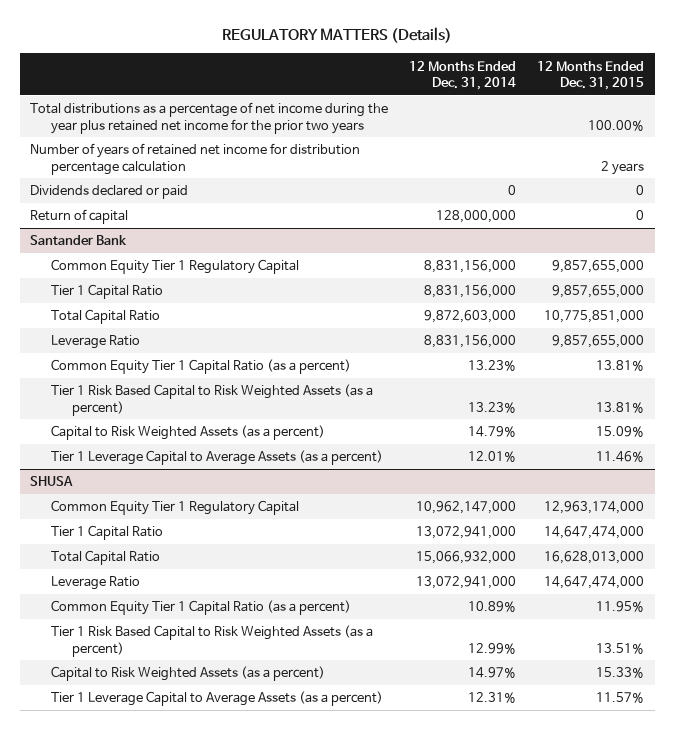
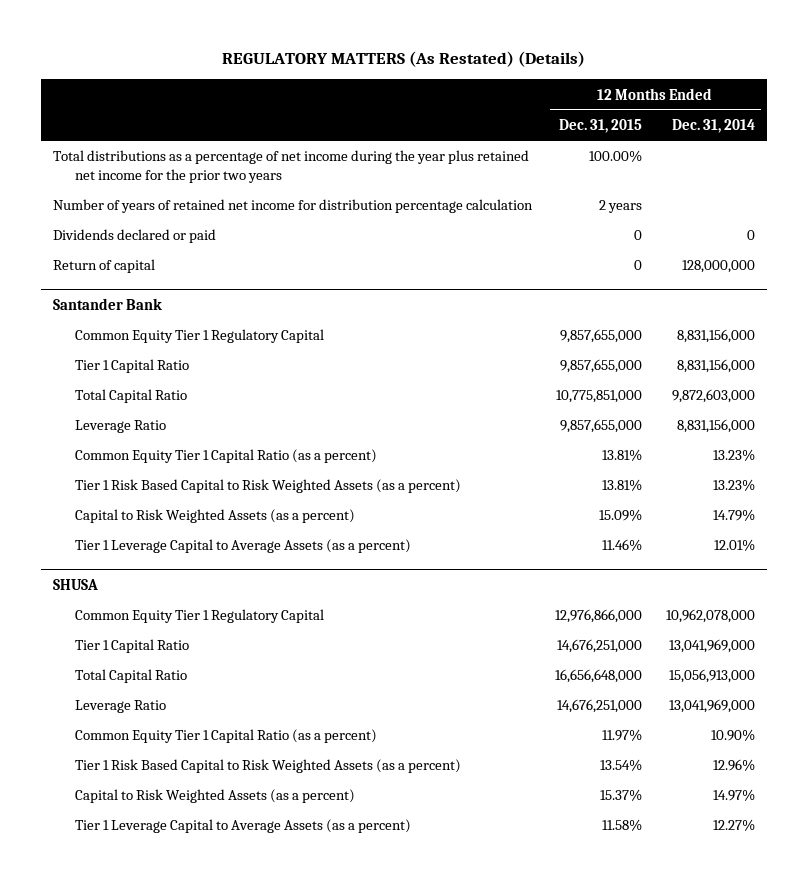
[222,27,453,44] REGULATORY MATTERS (Details) -> [221,51,585,68] REGULATORY MATTERS (As Restated) (Details)
[416,501,517,515] 10,962,147,000 -> [666,609,756,624] 10,962,078,000
[544,501,645,515] 12,963,174,000 -> [555,609,643,624] 12,976,866,000
[416,526,517,540] 13,072,941,000 -> [669,639,756,654] 13,041,969,000
[544,526,645,540] 14,647,474,000 -> [557,639,643,654] 14,676,251,000
[416,551,517,565] 15,066,932,000 -> [669,669,756,684] 15,056,913,000
[544,551,645,565] 16,628,013,000 -> [555,669,643,684] 16,656,648,000
[416,576,517,590] 13,072,941,000 -> [669,699,756,714] 13,041,969,000
[544,576,645,590] 14,647,474,000 -> [557,699,643,714] 14,676,251,000
[468,601,517,613] 10.89% -> [711,729,756,742] 10.90%
[596,601,645,613] 11.95% -> [602,729,643,742] 11.97%
[468,642,517,654] 12.99% -> [713,759,756,772] 12.96%
[596,642,645,654] 13.51% -> [600,759,643,772] 13.54%
[596,667,645,679] 15.33% -> [600,789,643,802] 15.37%
[468,692,517,704] 12.31% -> [713,819,756,832] 12.27%
[596,692,645,704] 11.57% -> [602,819,643,832] 11.58%

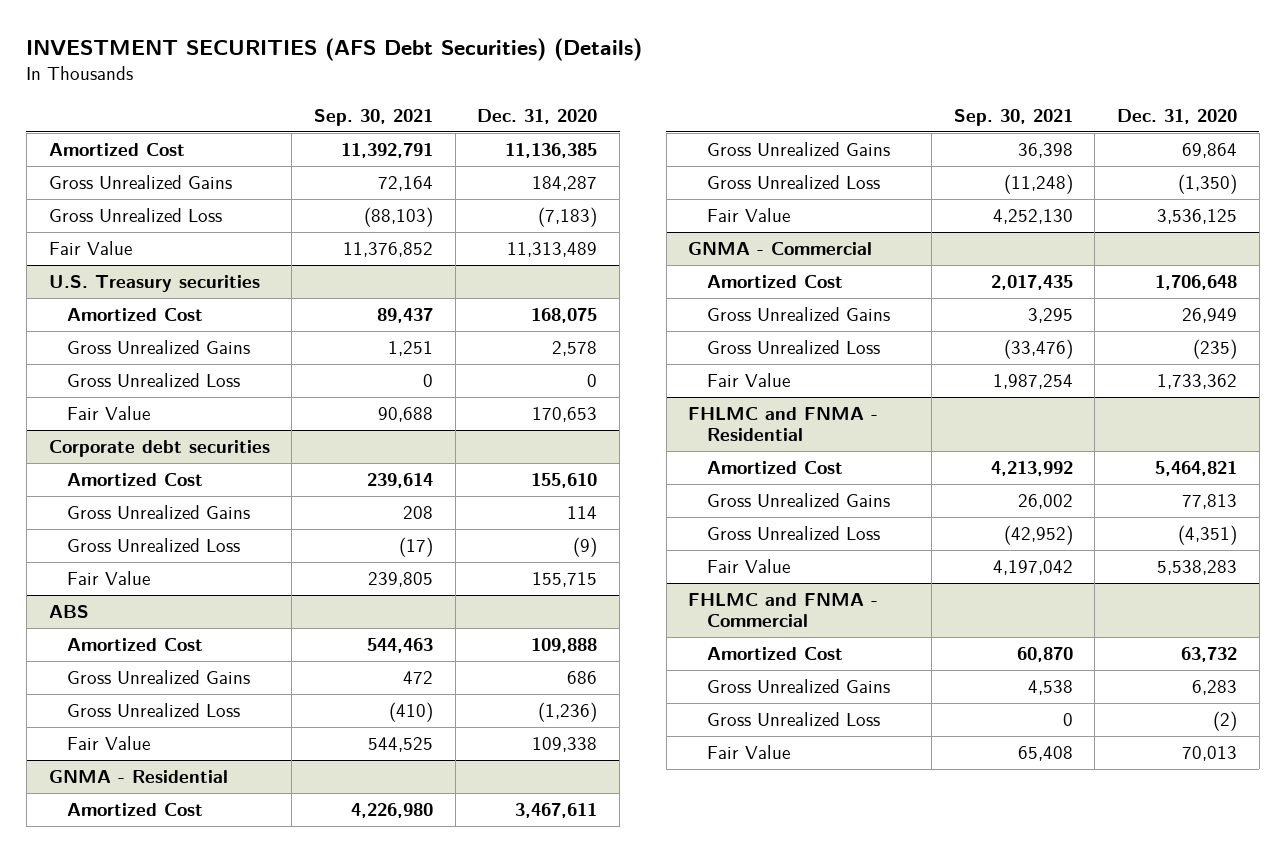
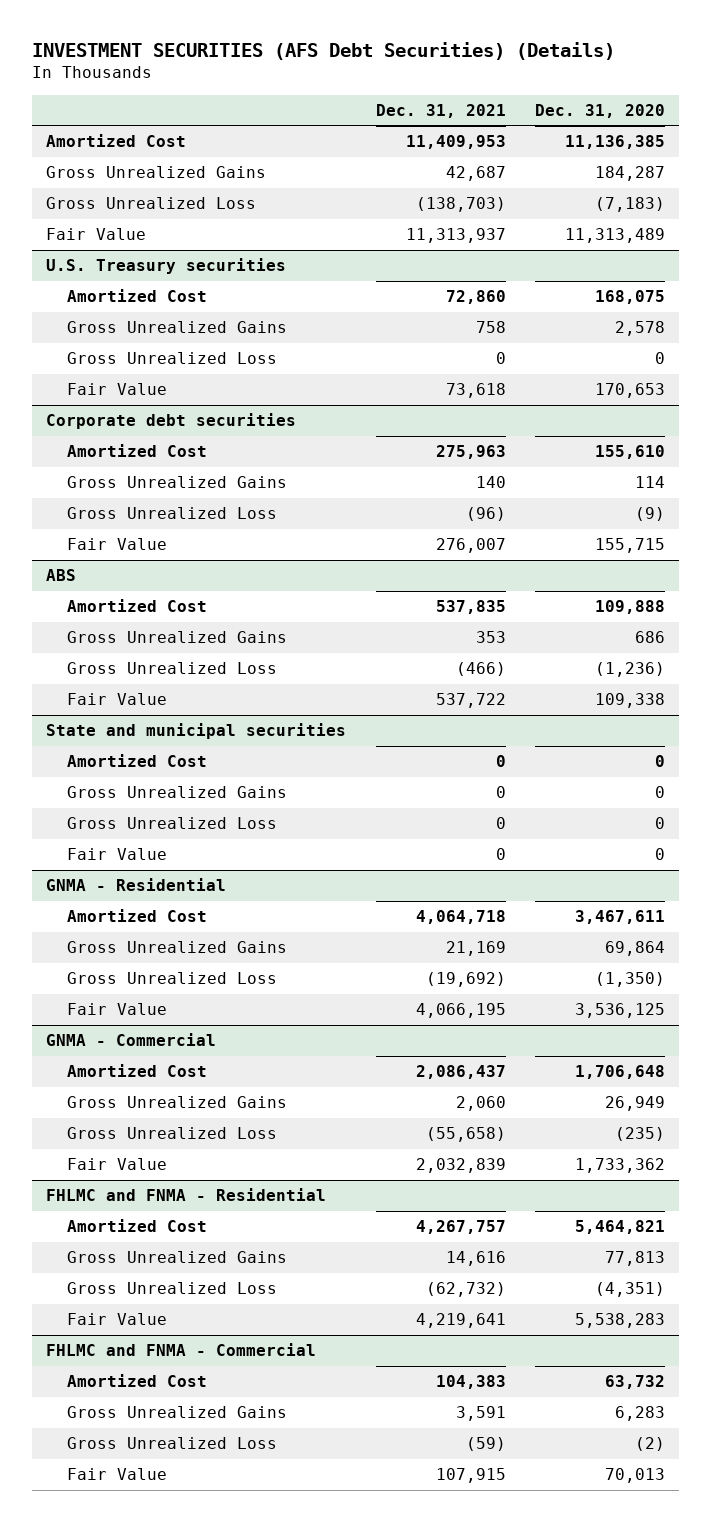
[313,108,433,126] Sep. 30, 2021 -> none
none -> [375,103,506,118] Dec. 31, 2021
none -> [46,723,347,740] State and municipal securities
none -> [66,754,207,768] Amortized Cost
none -> [66,786,287,799] Gross Unrealized Gains
none -> [66,817,277,830] Gross Unrealized Loss
none -> [66,848,167,861] Fair Value

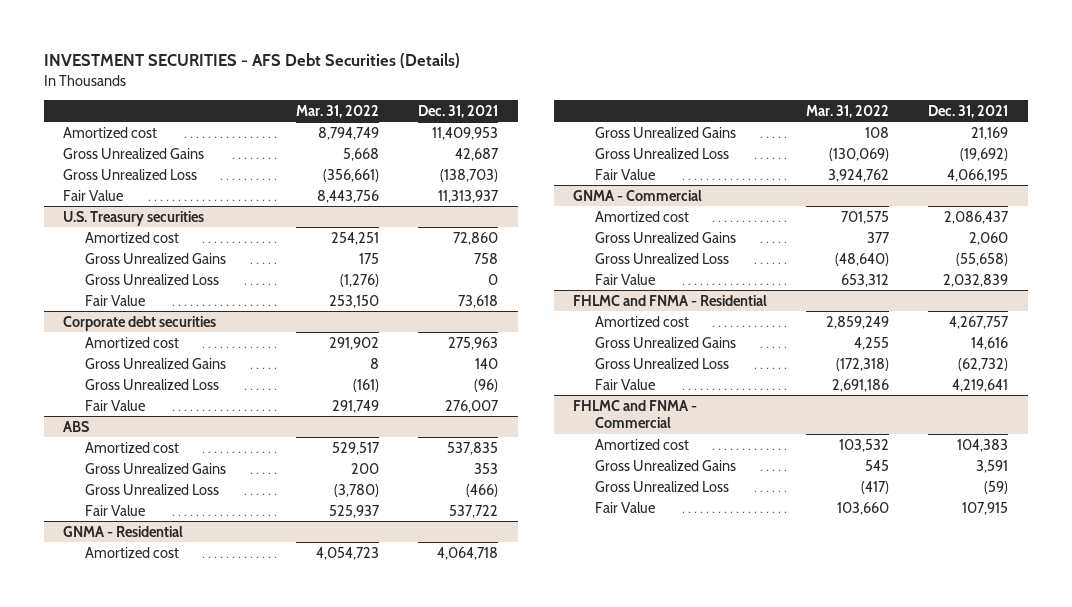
[31,41,615,60] INVESTMENT SECURITIES (AFS Debt Securities) (Details) -> [43,53,460,69] INVESTMENT SECURITIES - AFS Debt Securities (Details)
[534,103,665,118] Dec. 31, 2020 -> none
none -> [296,104,380,118] Mar. 31, 2022
[46,134,187,148] Amortized Cost -> [63,126,158,138] Amortized cost
[66,289,207,303] Amortized Cost -> [85,231,180,243] Amortized cost
[66,444,207,458] Amortized Cost -> [85,336,180,348] Amortized cost
[66,599,207,613] Amortized Cost -> [85,441,180,453] Amortized cost
[46,723,347,740] State and municipal securities -> none
[66,754,207,768] Amortized Cost -> none
[66,786,287,799] Gross Unrealized Gains -> none
[66,817,277,830] Gross Unrealized Loss -> none
[66,848,167,861] Fair Value -> none
[66,909,207,923] Amortized Cost -> [85,546,180,558] Amortized cost
[66,1064,207,1078] Amortized Cost -> [595,210,690,222] Amortized cost
[66,1219,207,1233] Amortized Cost -> [595,315,690,327] Amortized cost
[66,1374,207,1388] Amortized Cost -> [595,438,690,450] Amortized cost

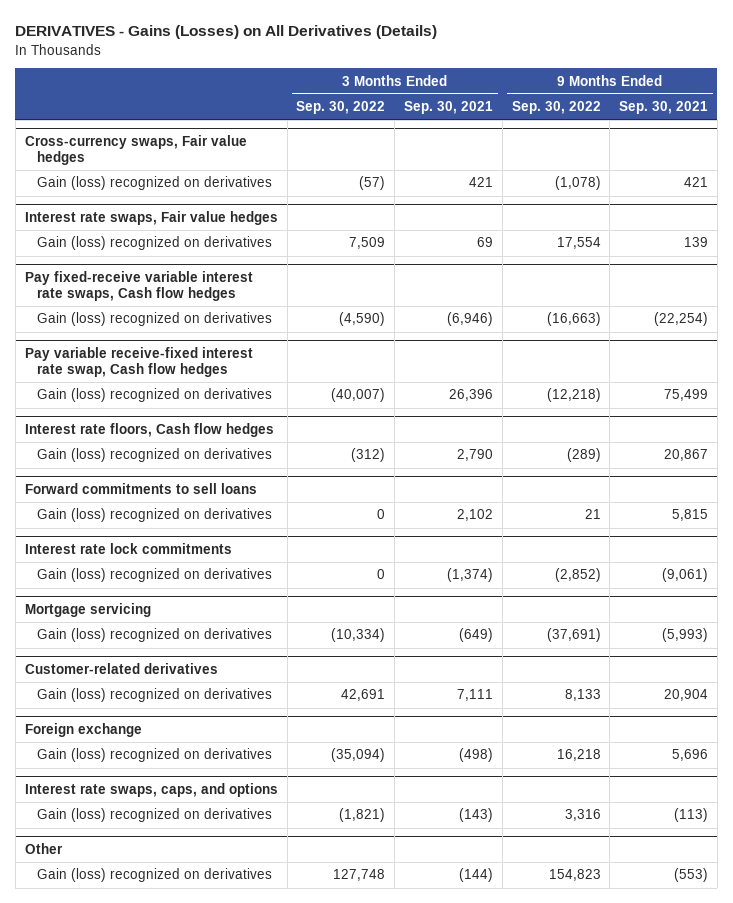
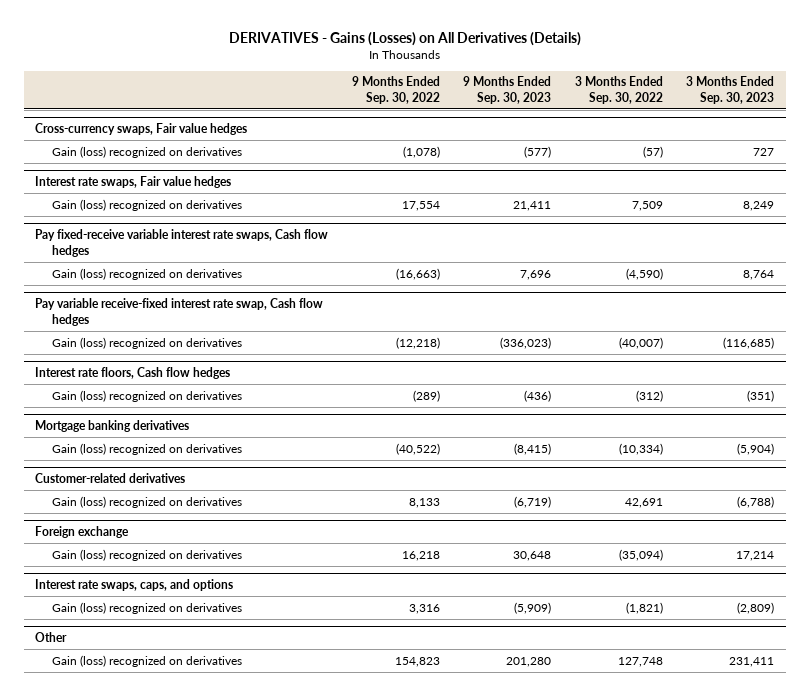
[403,101,493,115] Sep. 30, 2021 -> none
[619,101,709,115] Sep. 30, 2021 -> none
none -> [463,76,552,104] 9 Months Ended Sep. 30, 2023
none -> [685,76,774,104] 3 Months Ended Sep. 30, 2023
[24,482,257,494] Forward commitments to sell loans -> none
[24,542,232,554] Interest rate lock commitments -> none
[37,568,273,583] Gain (loss) recognized on derivatives -> none
[24,602,151,617] Mortgage servicing -> none
[37,628,273,643] Gain (loss) recognized on derivatives -> none
none -> [35,420,190,433] Mortgage banking derivatives
[377,509,386,520] 0 -> [618,442,663,455] (10,334)
[584,509,601,520] 21 -> [395,442,440,455] (40,522)

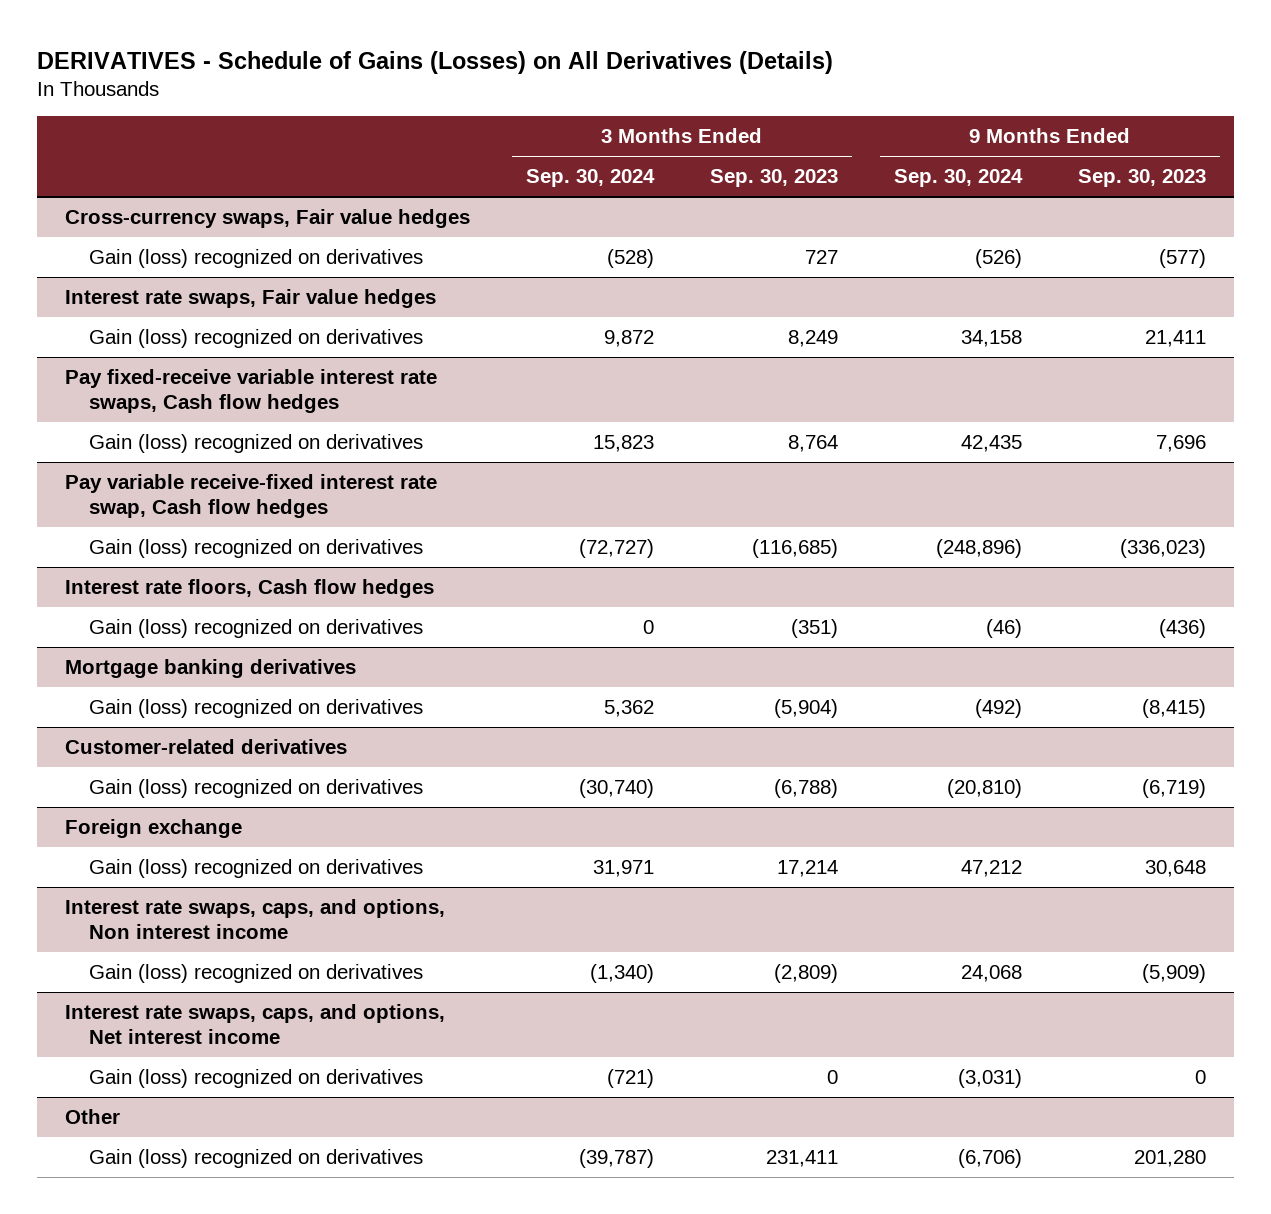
[228,31,581,46] DERIVATIVES - Gains (Losses) on All Derivatives (Details) -> [36,50,833,74] DERIVATIVES - Schedule of Gains (Losses) on All Derivatives (Details)
[351,76,440,104] 9 Months Ended Sep. 30, 2022 -> none
[574,76,663,104] 3 Months Ended Sep. 30, 2022 -> none
none -> [525,169,655,188] Sep. 30, 2024
none -> [894,169,1024,188] Sep. 30, 2024
[35,579,234,592] Interest rate swaps, caps, and options -> [64,898,445,939] Interest rate swaps, caps, and options, Non interest income
none -> [64,1003,445,1044] Interest rate swaps, caps, and options, Net interest income
none -> [88,1068,423,1088] Gain (loss) recognized on derivatives

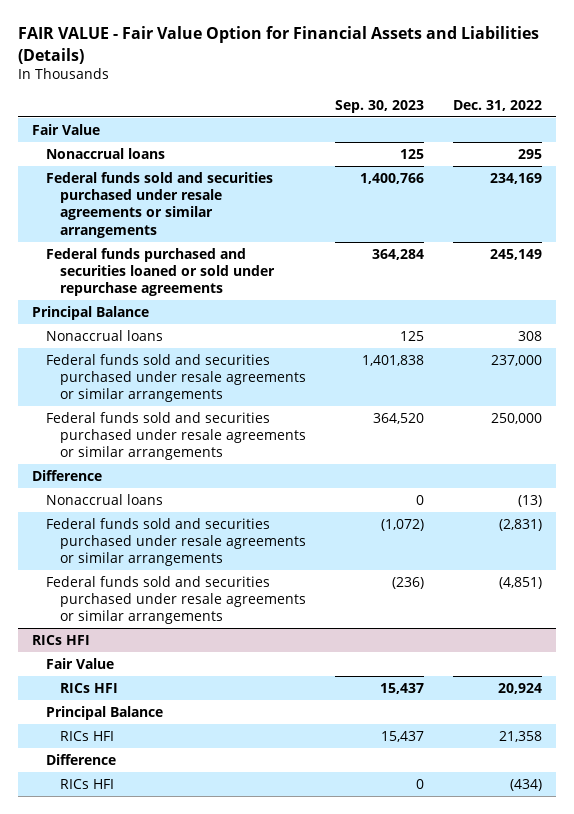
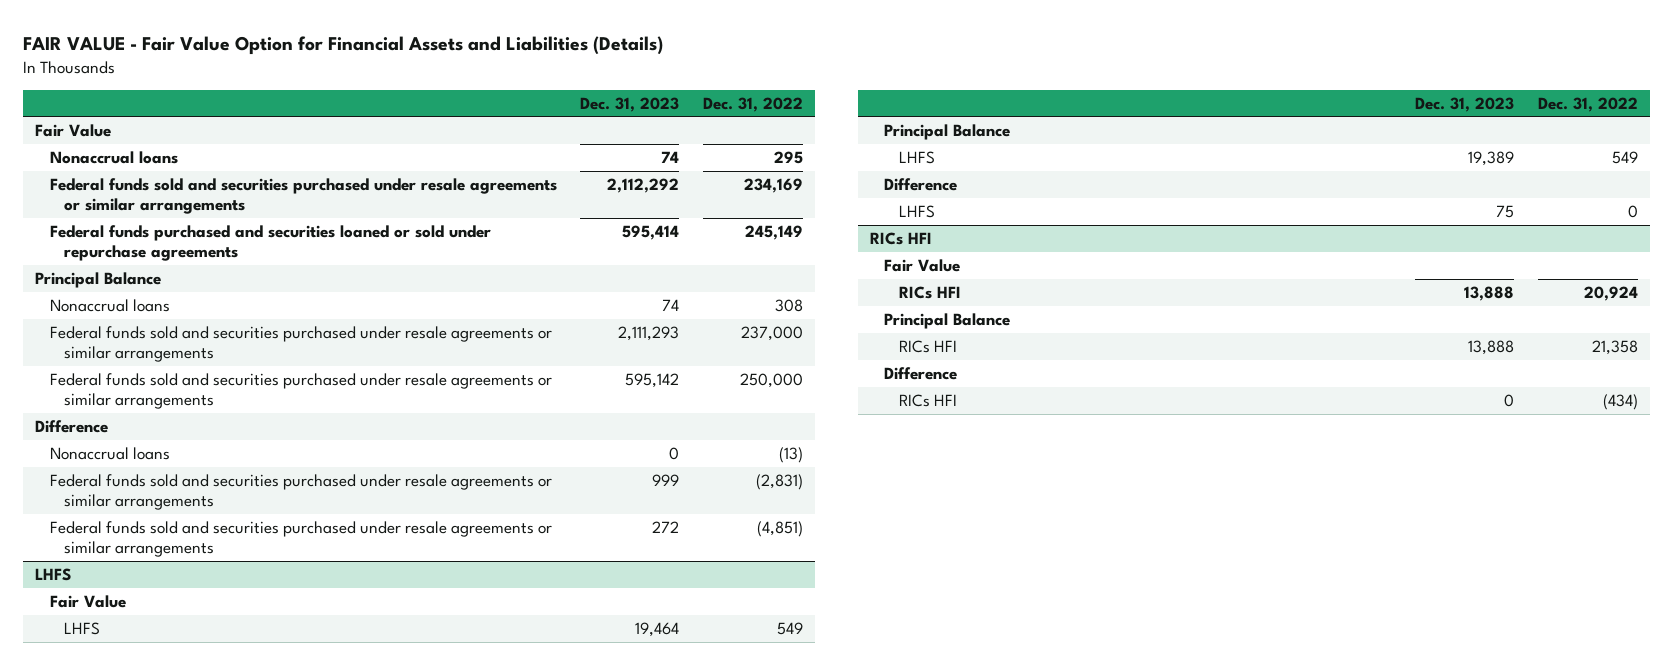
[335,99,425,113] Sep. 30, 2023 -> none
none -> [580,96,680,112] Dec. 31, 2023
none -> [35,568,73,582] LHFS
none -> [49,595,126,609] Fair Value
none -> [64,622,101,636] LHFS
none -> [884,124,1011,141] Principal Balance
none -> [898,151,935,165] LHFS
none -> [884,178,958,192] Difference
none -> [898,205,935,219] LHFS

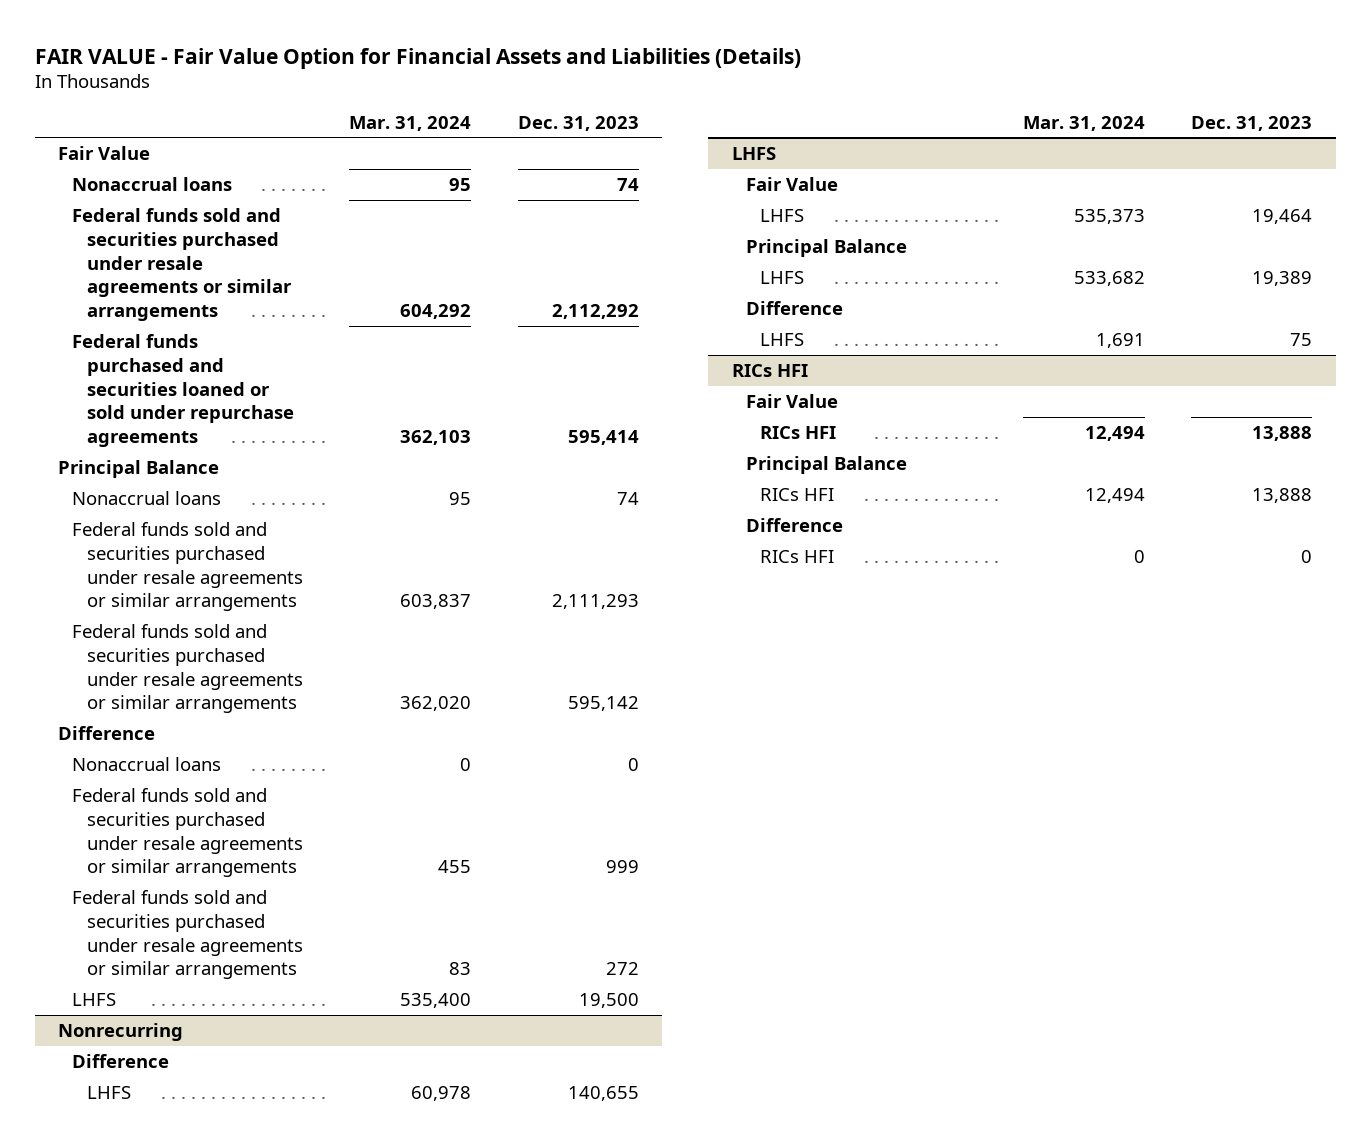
[703,96,804,112] Dec. 31, 2022 -> none
none -> [349,115,472,131] Mar. 31, 2024
none -> [72,992,117,1006] LHFS
none -> [58,1022,184,1041] Nonrecurring
none -> [72,1053,170,1068] Difference
none -> [86,1085,131,1099] LHFS

